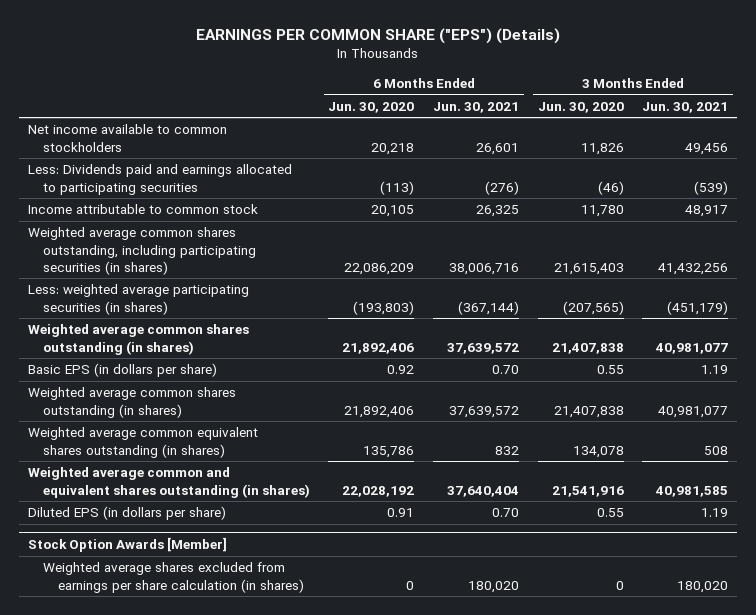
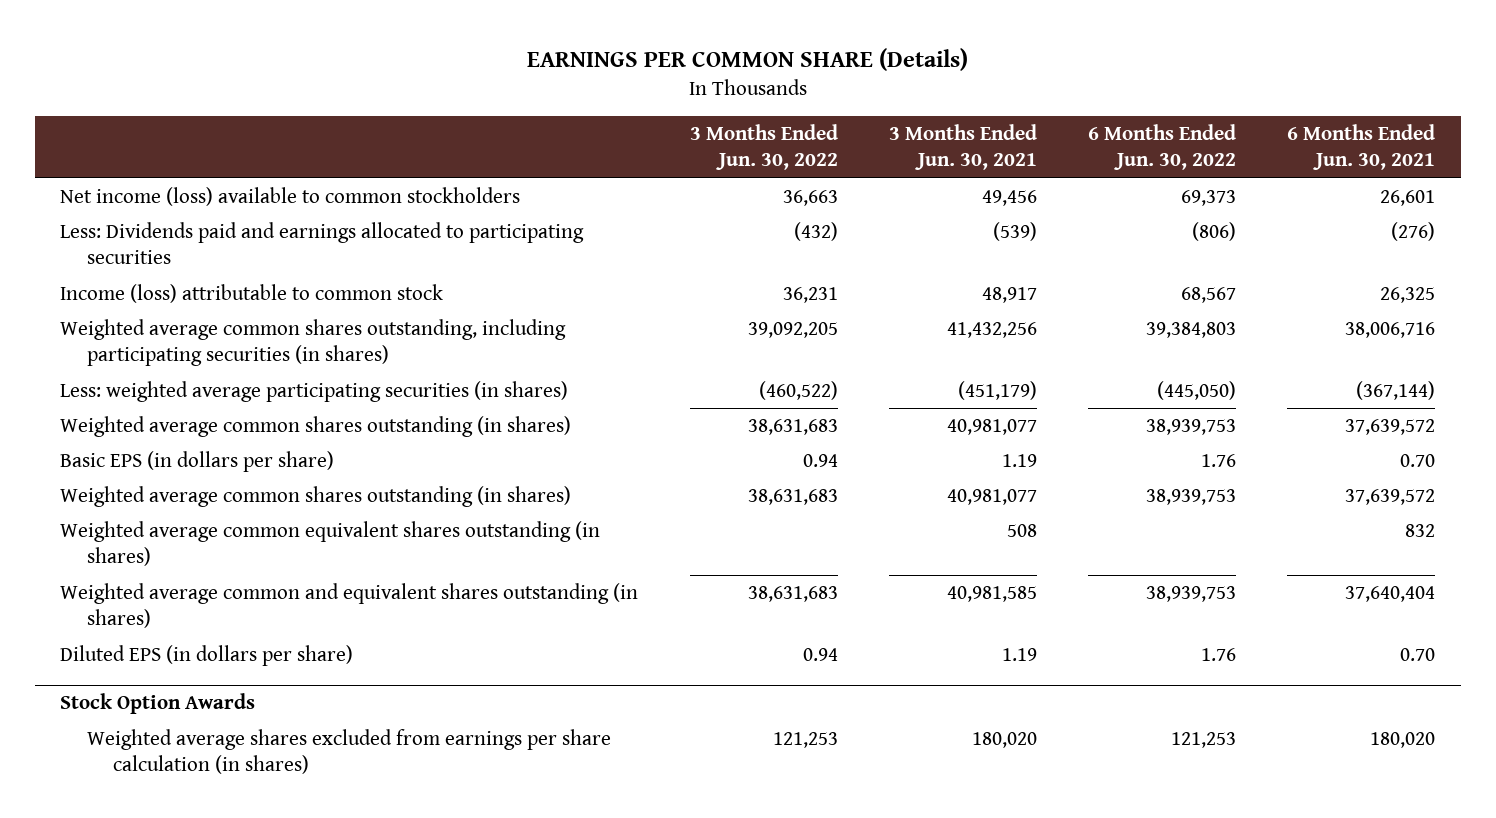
[196,27,561,44] EARNINGS PER COMMON SHARE ("EPS") (Details) -> [526,48,968,72] EARNINGS PER COMMON SHARE (Details)
[328,101,415,113] Jun. 30, 2020 -> none
[537,101,624,113] Jun. 30, 2020 -> none
none -> [689,124,838,171] 3 Months Ended Jun. 30, 2022
none -> [1088,124,1237,171] 6 Months Ended Jun. 30, 2022
[28,124,228,152] Net income available to common stockholders -> [60,187,521,207] Net income (loss) available to common stockholders
[28,204,259,215] Income attributable to common stock -> [60,284,444,304] Income (loss) attributable to common stock
[28,536,228,552] Stock Option Awards [Member] -> [60,693,256,715] Stock Option Awards

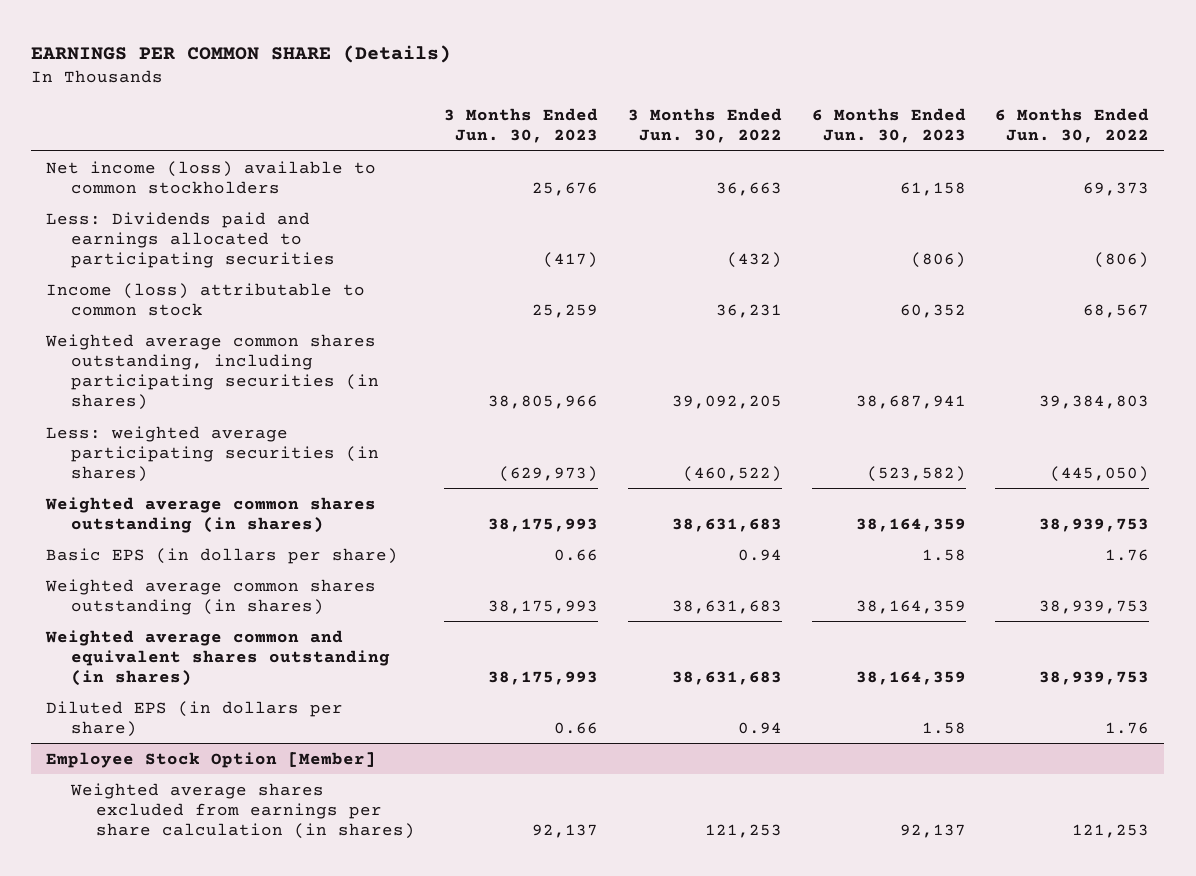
[888,124,1037,171] 3 Months Ended Jun. 30, 2021 -> none
[1287,124,1436,171] 6 Months Ended Jun. 30, 2021 -> none
none -> [444,108,599,144] 3 Months Ended Jun. 30, 2023
none -> [811,108,966,144] 6 Months Ended Jun. 30, 2023
[60,521,601,567] Weighted average common equivalent shares outstanding (in shares) -> none
[60,693,256,715] Stock Option Awards -> [46,751,377,768] Employee Stock Option [Member]

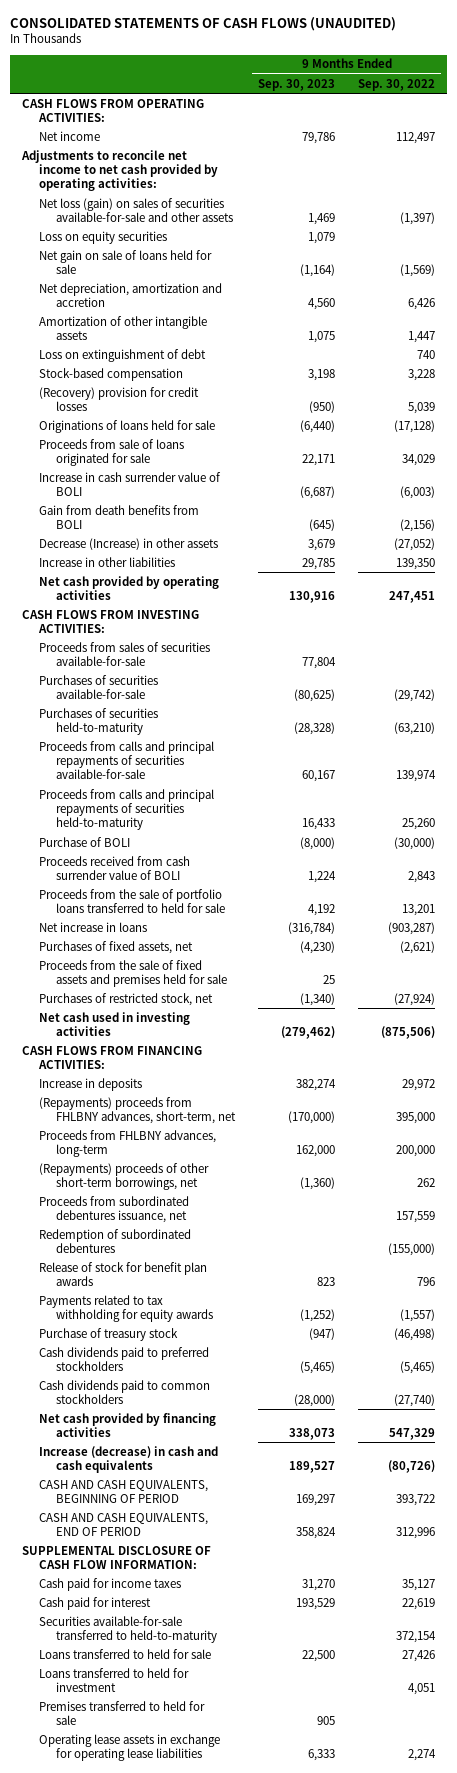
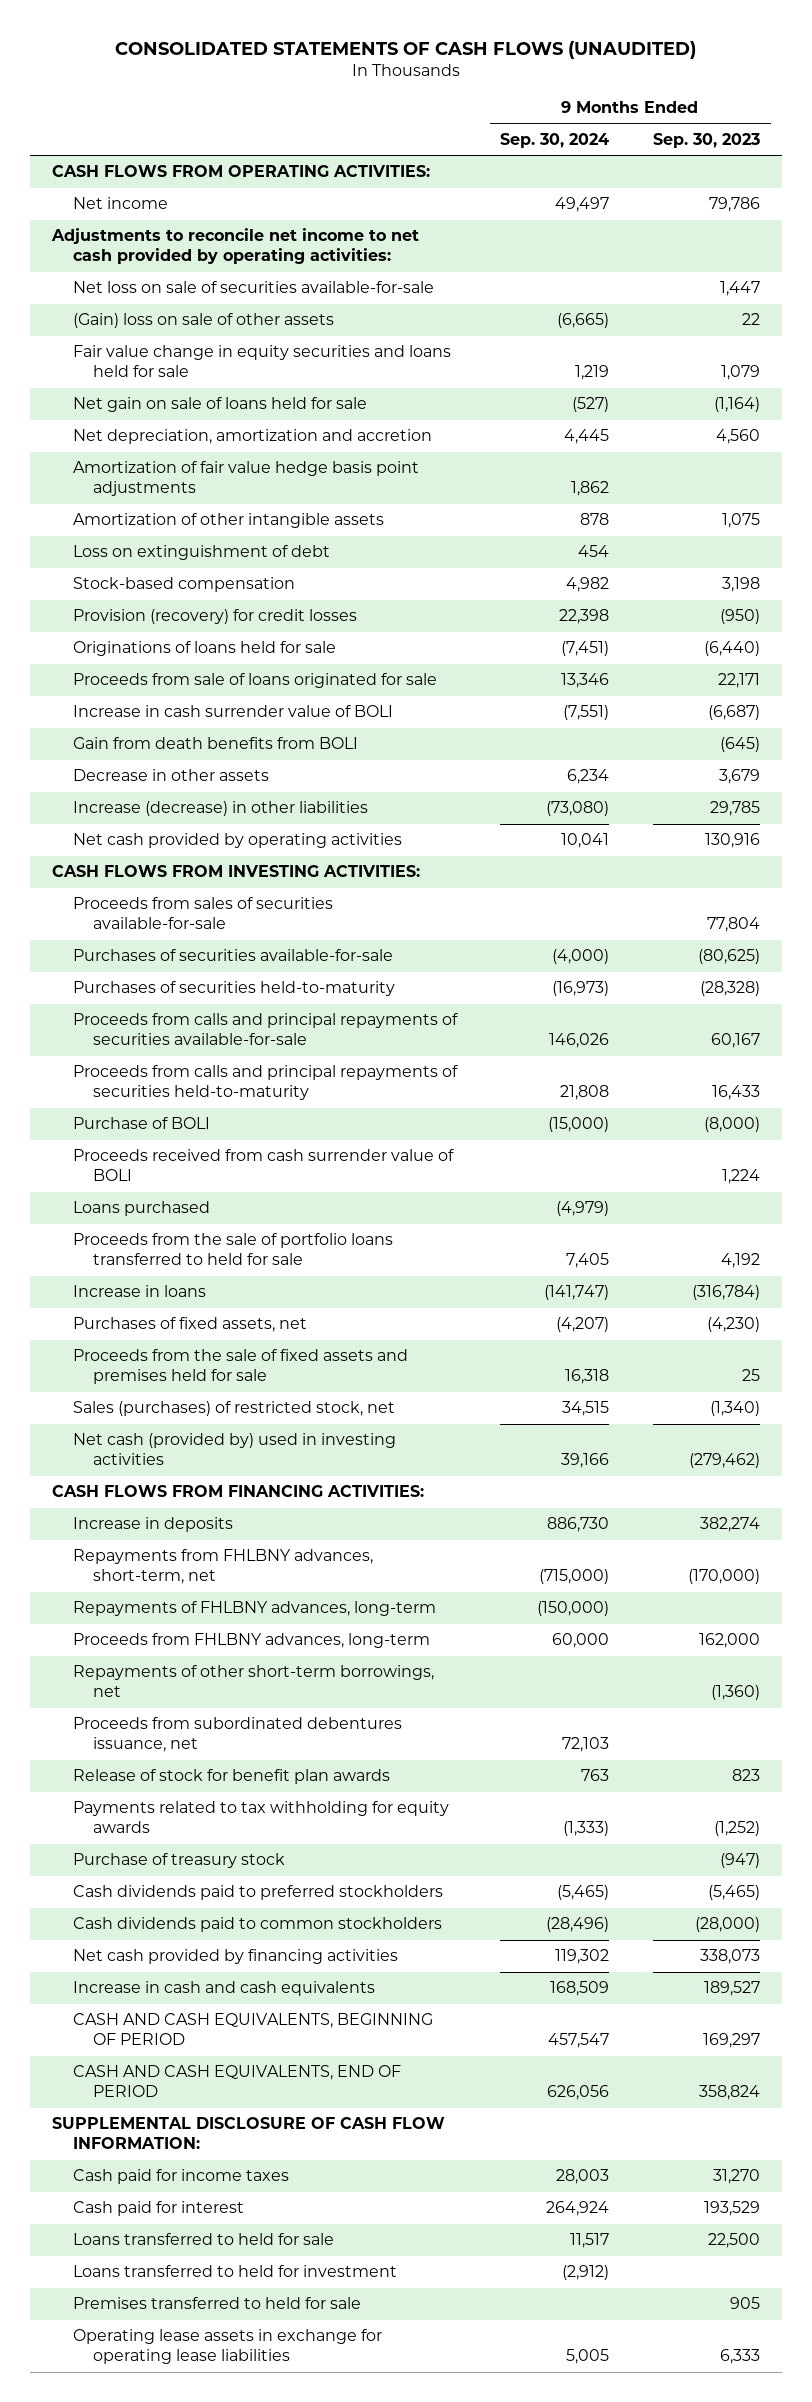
[358,78,436,91] Sep. 30, 2022 -> none
none -> [500,132,610,148] Sep. 30, 2024
[38,197,233,222] Net loss (gain) on sales of securities available-for-sale and other assets -> [72,281,434,294] Net loss on sale of securities available-for-sale
[308,212,336,225] 1,469 -> [720,281,761,297] 1,447
none -> [72,313,334,329] (Gain) loss on sale of other assets
[38,230,167,244] Loss on equity securities -> [72,345,451,378] Fair value change in equity securities and loans held for sale
none -> [72,461,419,497] Amortization of fair value hedge basis point adjustments
[38,386,199,411] (Recovery) provision for credit losses -> [72,609,357,625] Provision (recovery) for credit losses
[38,537,218,550] Decrease (Increase) in other assets -> [72,769,269,782] Decrease in other assets
[38,556,175,567] Increase in other liabilities -> [72,801,368,817] Increase (decrease) in other liabilities
none -> [72,1201,210,1217] Loans purchased
[38,921,147,932] Net increase in loans -> [72,1285,206,1298] Increase in loans
[38,992,213,1006] Purchases of restricted stock, net -> [72,1401,395,1417] Sales (purchases) of restricted stock, net
[38,1011,190,1036] Net cash used in investing activities -> [72,1433,396,1466] Net cash (provided by) used in investing activities
[38,1096,236,1124] (Repayments) proceeds from FHLBNY advances, short-term, net -> [72,1549,373,1585] Repayments from FHLBNY advances, short-term, net
none -> [72,1601,436,1617] Repayments of FHLBNY advances, long-term
[38,1162,209,1190] (Repayments) proceeds of other short-term borrowings, net -> [72,1665,434,1698] Repayments of other short-term borrowings, net
[38,1228,191,1253] Redemption of subordinated debentures -> none
[38,1445,218,1473] Increase (decrease) in cash and cash equivalents -> [72,1981,375,1997] Increase in cash and cash equivalents
[38,1615,217,1643] Securities available-for-sale transferred to held-to-maturity -> none

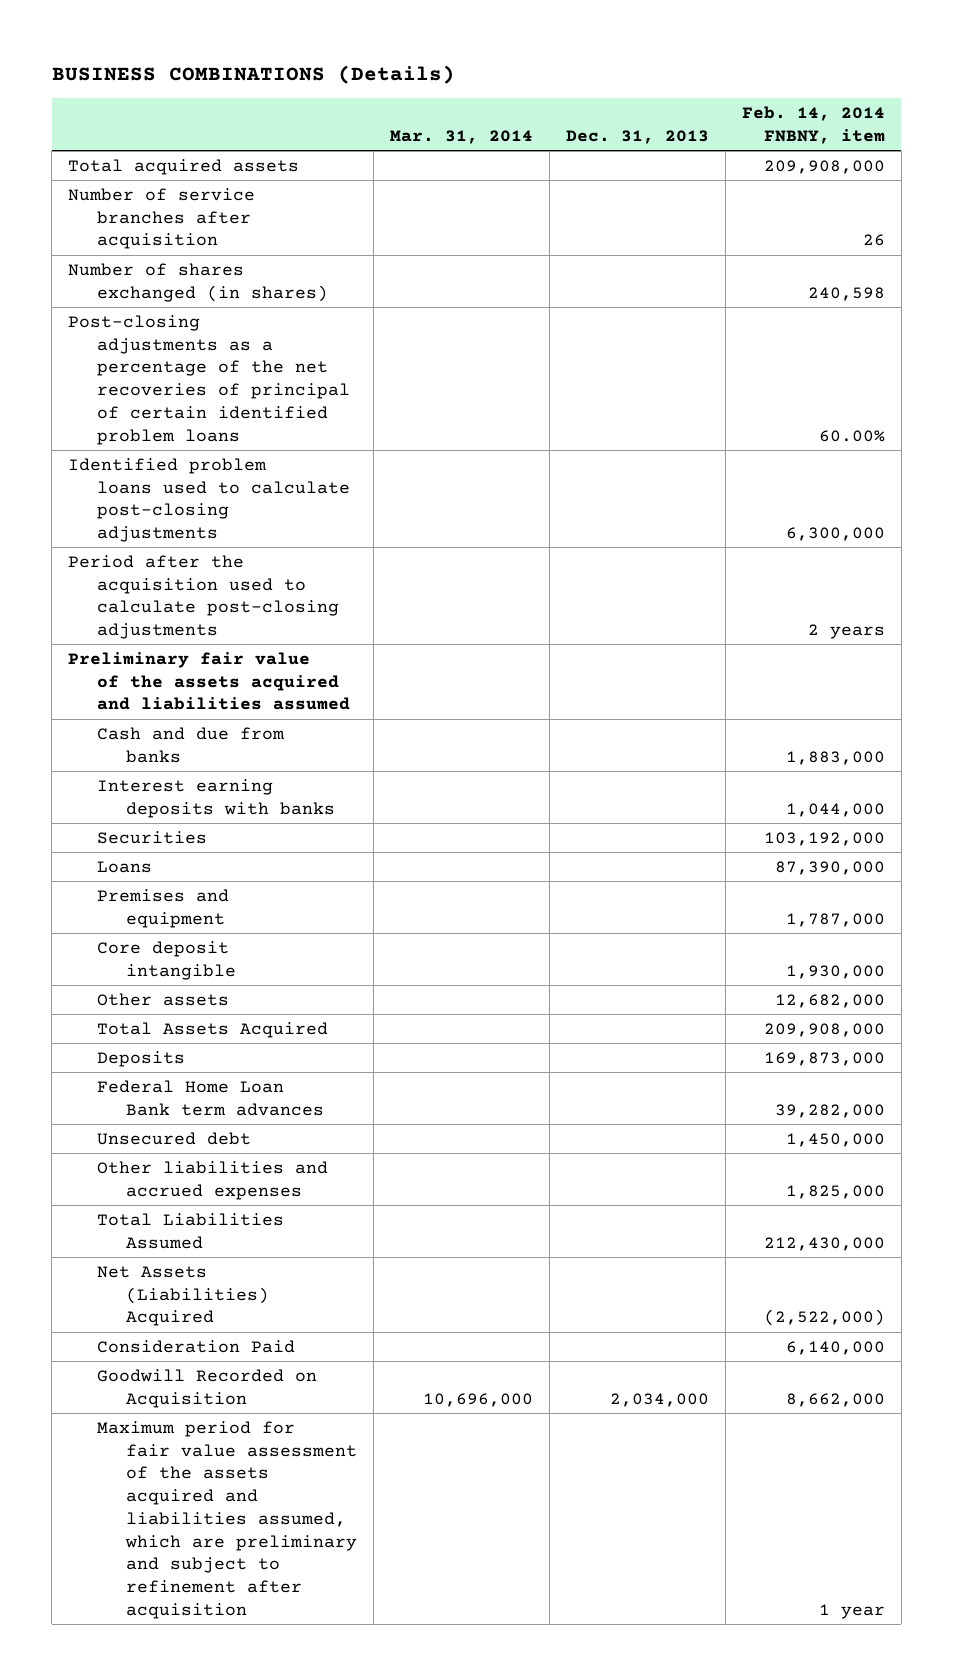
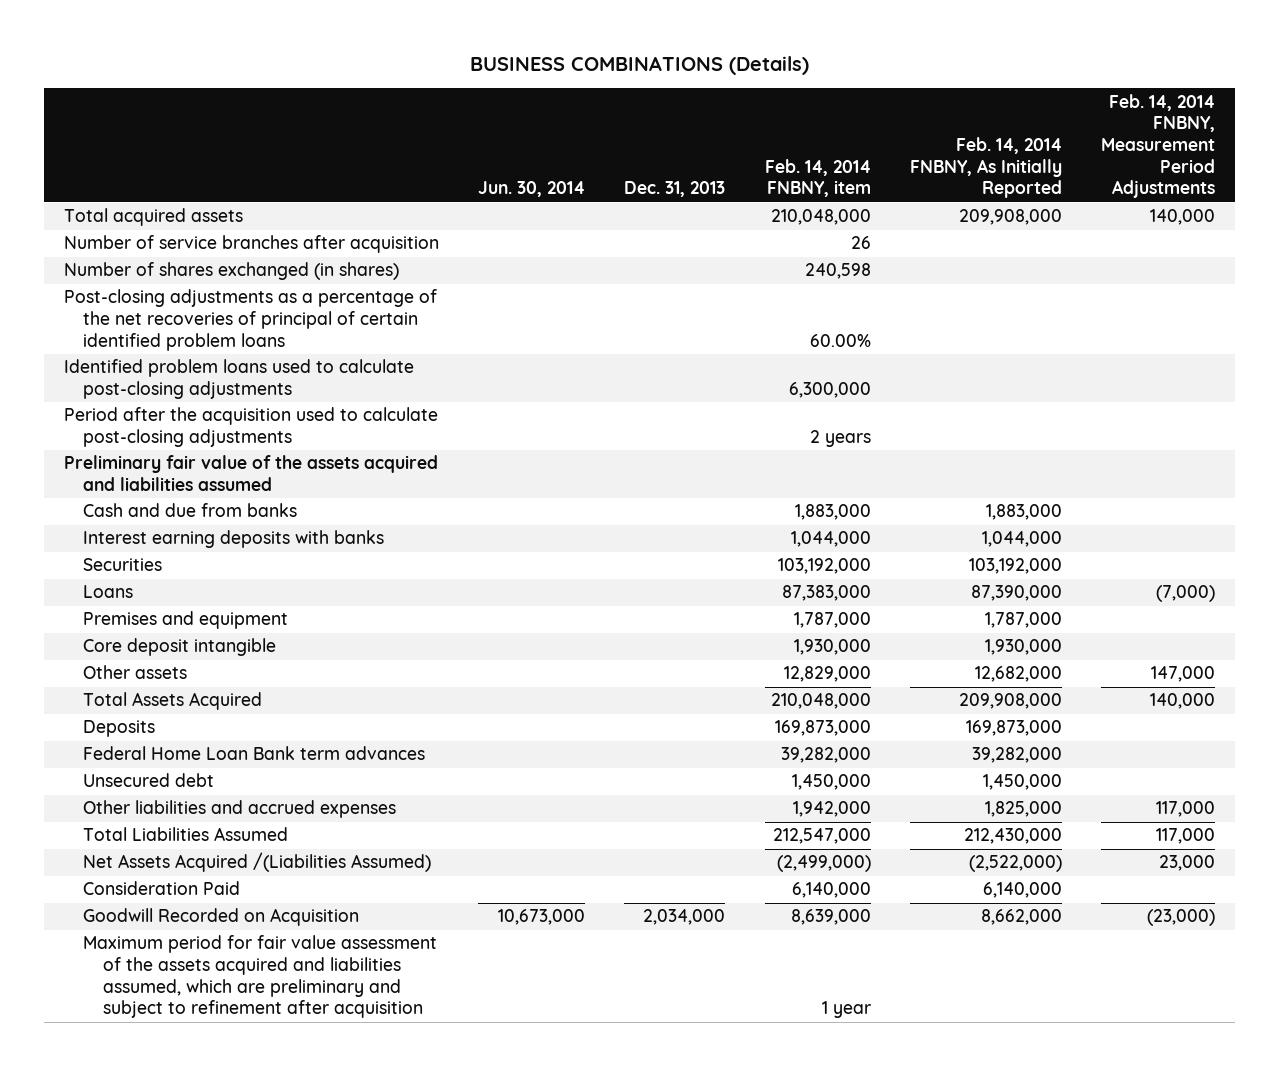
[389,129,533,144] Mar. 31, 2014 -> none
none -> [478,181,586,198] Jun. 30, 2014
none -> [909,137,1062,199] Feb. 14, 2014 FNBNY, As Initially Reported
none -> [1101,93,1216,199] Feb. 14, 2014 FNBNY, Measurement Period Adjustments
[763,159,885,174] 209,908,000 -> [770,209,871,226] 210,048,000
[774,860,885,875] 87,390,000 -> [781,585,871,602] 87,383,000
[774,993,885,1008] 12,682,000 -> [783,666,871,683] 12,829,000
[763,1022,885,1037] 209,908,000 -> [770,693,871,710] 210,048,000
[785,1184,885,1199] 1,825,000 -> [792,801,871,818] 1,942,000
[763,1236,885,1251] 212,430,000 -> [772,828,871,845] 212,547,000
[97,1265,269,1327] Net Assets (Liabilities) Acquired -> [83,852,432,873] Net Assets Acquired /(Liabilities Assumed)
[763,1309,885,1327] (2,522,000) -> [776,855,871,873] (2,499,000)
[785,1392,885,1407] 8,662,000 -> [790,909,871,926] 8,639,000

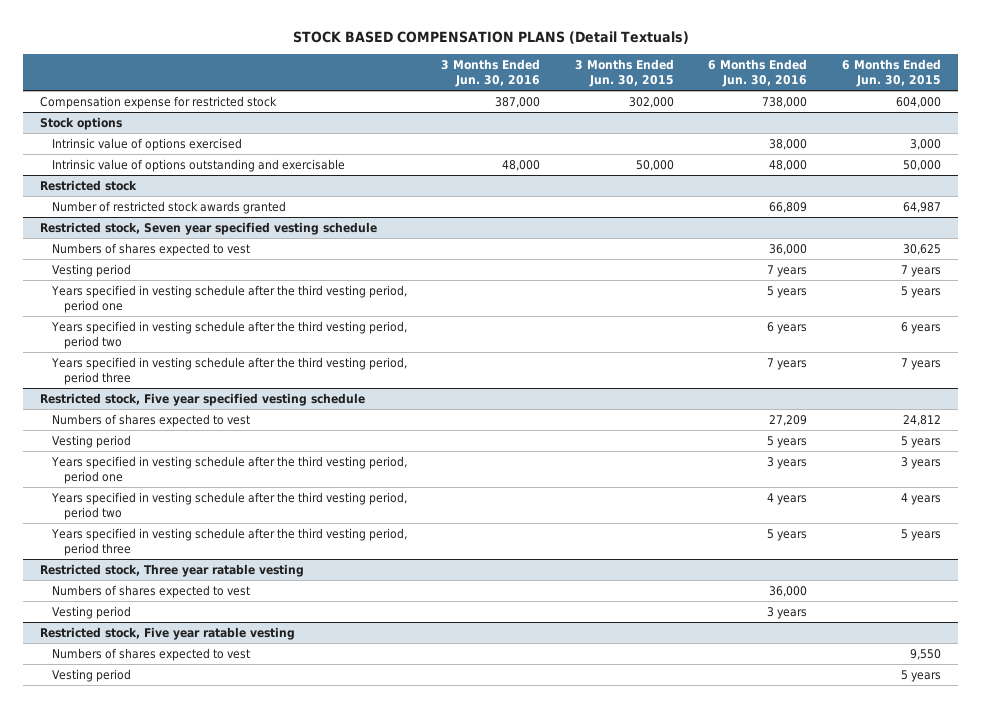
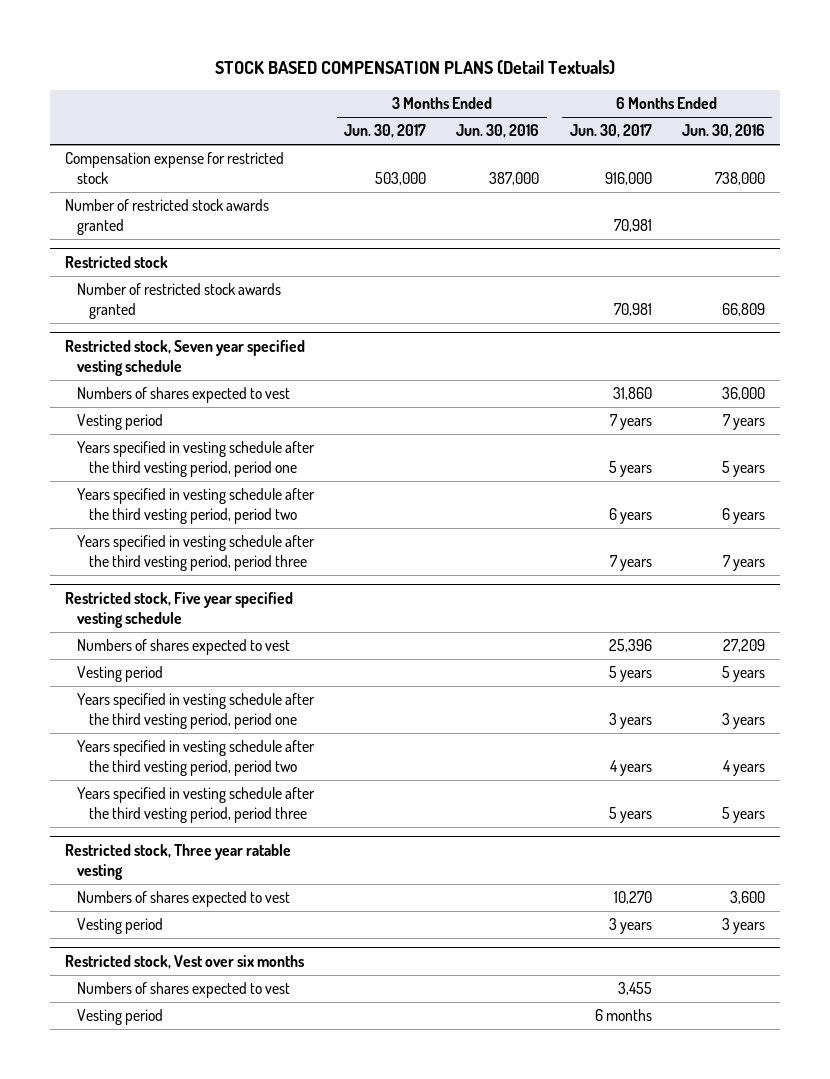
[574,58,674,88] 3 Months Ended Jun. 30, 2015 -> none
[841,58,941,88] 6 Months Ended Jun. 30, 2015 -> none
none -> [344,124,427,139] Jun. 30, 2017
none -> [569,124,652,139] Jun. 30, 2017
[40,116,123,130] Stock options -> none
[51,137,242,151] Intrinsic value of options exercised -> none
[51,158,345,172] Intrinsic value of options outstanding and exercisable -> none
none -> [65,199,270,236] Number of restricted stock awards granted
[769,585,808,597] 36,000 -> [729,891,765,905] 3,600
[40,626,296,640] Restricted stock, Five year ratable vesting -> none
none -> [65,955,305,970] Restricted stock, Vest over six months

